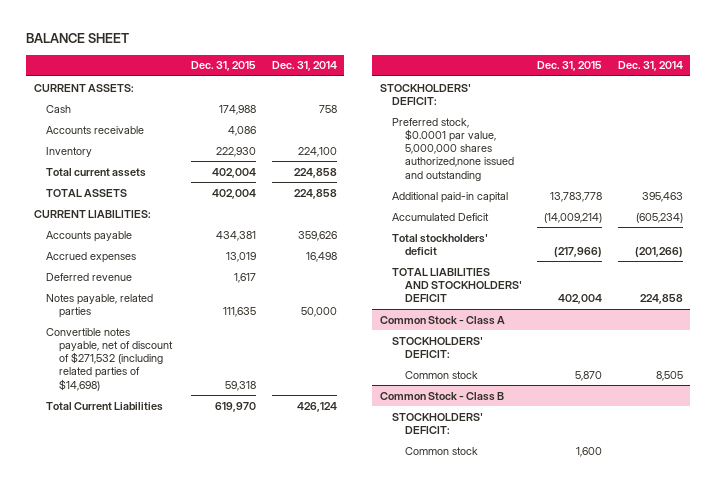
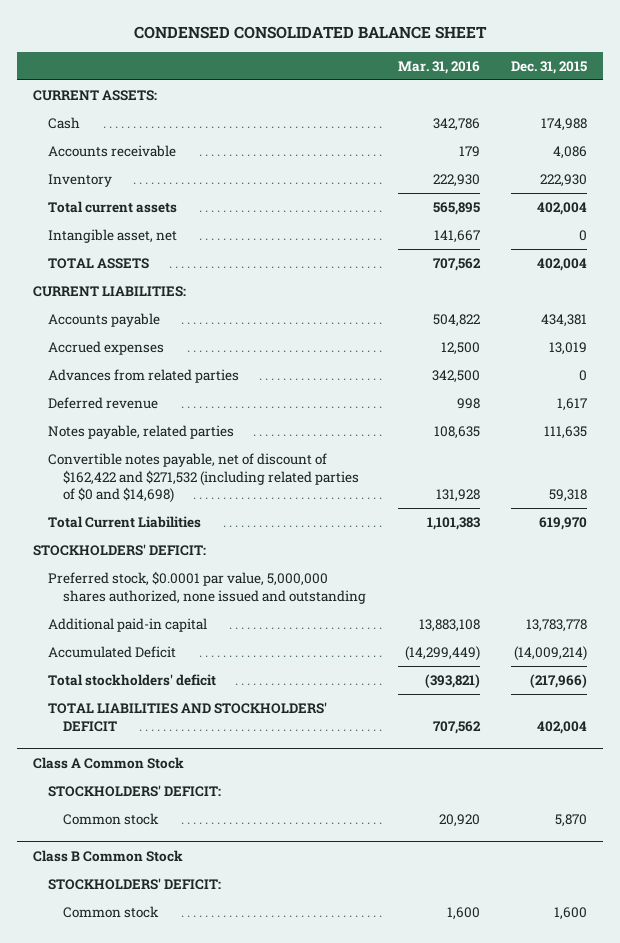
[26,33,130,44] BALANCE SHEET -> [134,25,488,39] CONDENSED CONSOLIDATED BALANCE SHEET
[271,61,337,72] Dec. 31, 2014 -> none
none -> [397,60,480,74] Mar. 31, 2016
none -> [47,229,177,244] Intangible asset, net
none -> [47,369,239,384] Advances from related parties
[46,327,173,391] Convertible notes payable, net of discount of $271,532 (including related parties of $14,698) -> [47,453,360,504] Convertible notes payable, net of discount of $162,422 and $271,532 (including related parties of $0 and $14,698)
[392,117,514,181] Preferred stock, $0.0001 par value, 5,000,000 shares authorized,none issued and outstanding -> [47,571,367,604] Preferred stock, $0.0001 par value, 5,000,000 shares authorized, none issued and outstanding
[379,315,505,325] Common Stock - Class A -> [32,756,184,769] Class A Common Stock
[379,391,504,401] Common Stock - Class B -> [32,849,183,862] Class B Common Stock

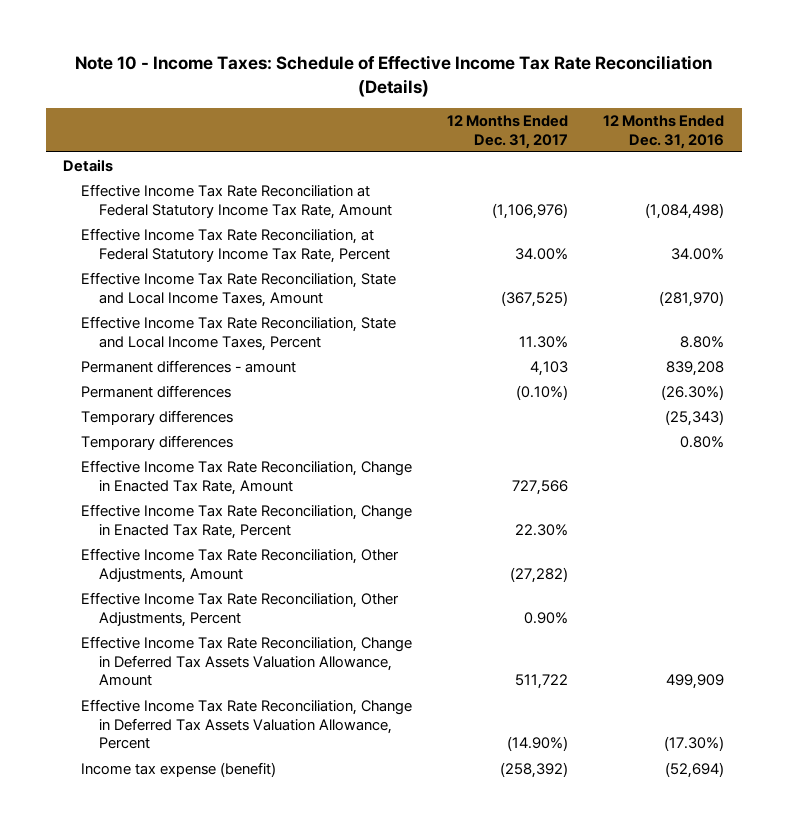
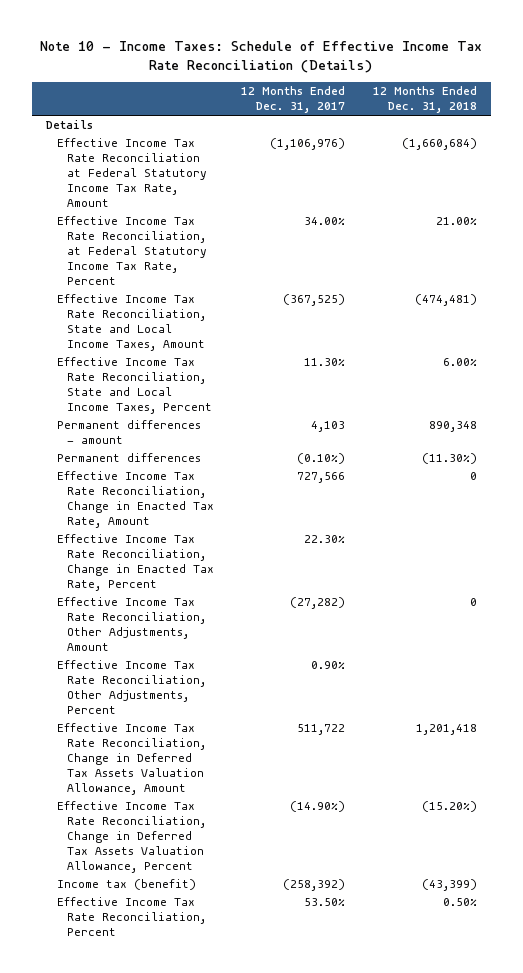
[603,115,725,149] 12 Months Ended Dec. 31, 2016 -> none
none -> [372,86,477,114] 12 Months Ended Dec. 31, 2018
[81,409,234,425] Temporary differences -> none
[81,434,234,450] Temporary differences -> none
[81,761,277,777] Income tax expense (benefit) -> [56,879,196,891] Income tax (benefit)
none -> [56,897,207,937] Effective Income Tax Rate Reconciliation, Percent

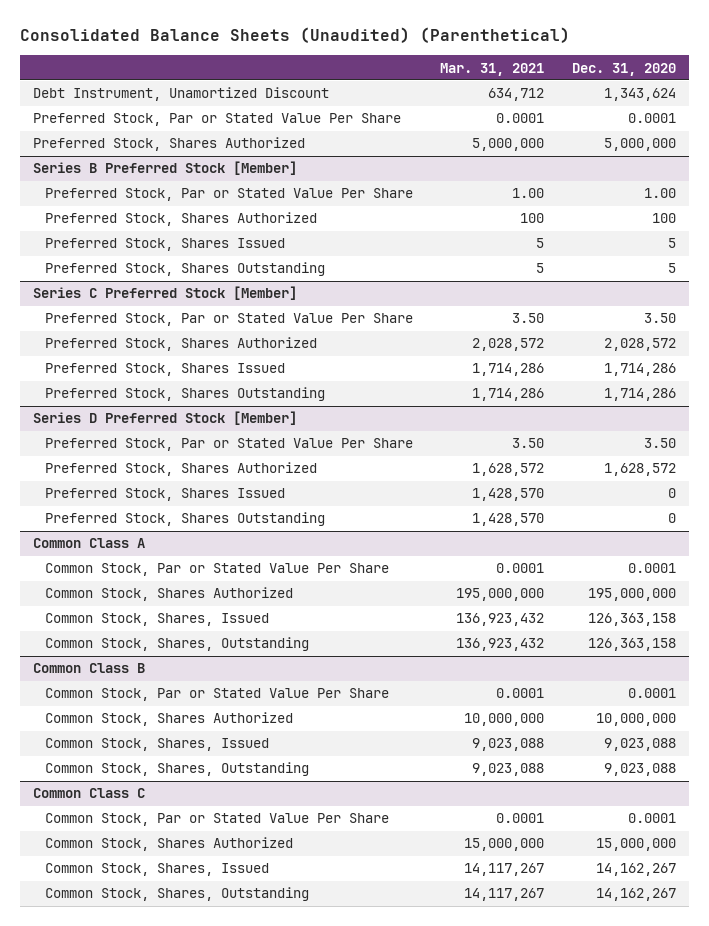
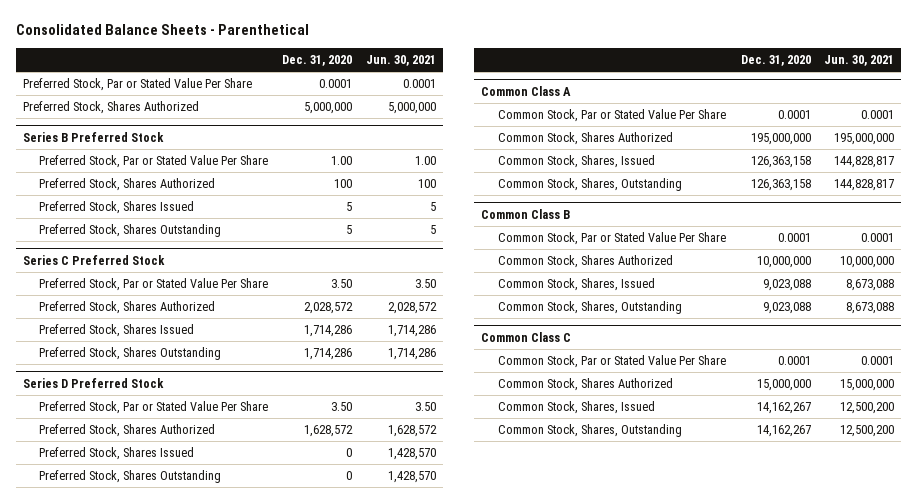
[19,27,570,44] Consolidated Balance Sheets (Unaudited) (Parenthetical) -> [15,24,309,36] Consolidated Balance Sheets - Parenthetical
[440,62,545,76] Mar. 31, 2021 -> none
none -> [365,55,436,67] Jun. 30, 2021
[33,87,330,102] Debt Instrument, Unamortized Discount -> none
[33,161,298,176] Series B Preferred Stock [Member] -> [22,131,164,142] Series B Preferred Stock
[33,286,298,301] Series C Preferred Stock [Member] -> [22,254,165,265] Series C Preferred Stock
[33,411,298,426] Series D Preferred Stock [Member] -> [22,377,164,388] Series D Preferred Stock

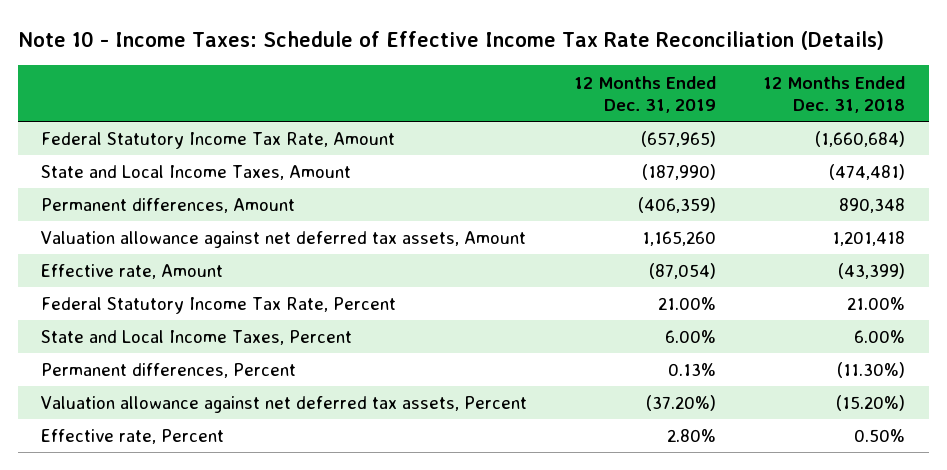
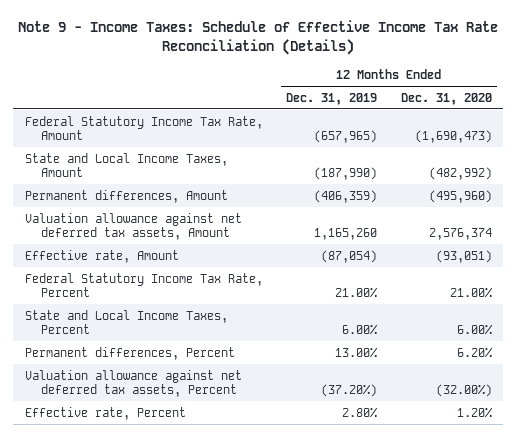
[17,30,884,50] Note 10 - Income Taxes: Schedule of Effective Income Tax Rate Reconciliation (Details) -> [18,20,499,56] Note 9 - Income Taxes: Schedule of Effective Income Tax Rate Reconciliation (Details)
[763,75,906,113] 12 Months Ended Dec. 31, 2018 -> none
none -> [400,92,492,105] Dec. 31, 2020
[668,363,717,377] 0.13% -> [335,346,379,358] 13.00%

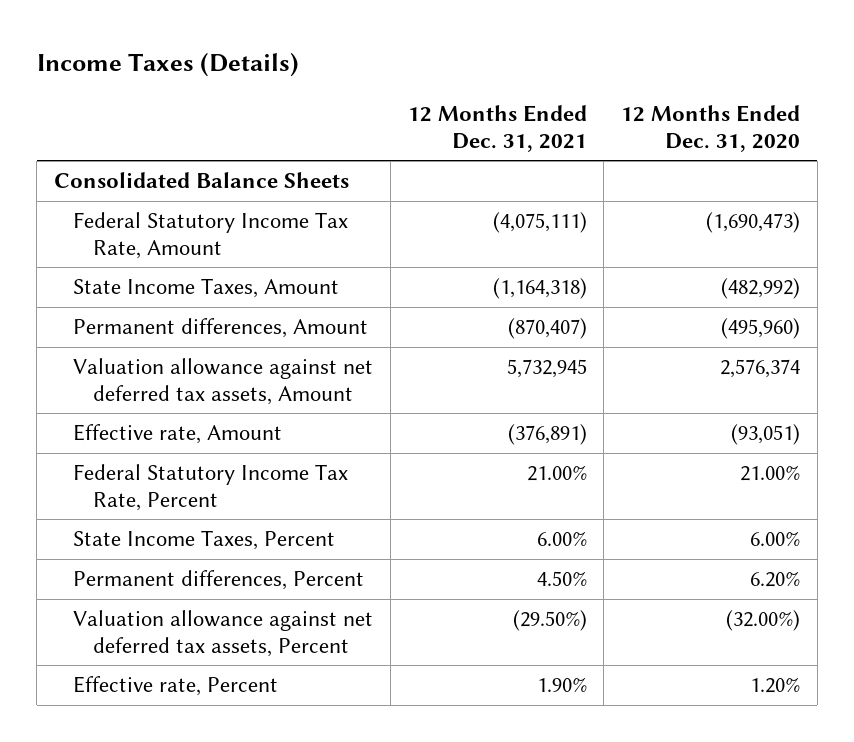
[18,20,499,56] Note 9 - Income Taxes: Schedule of Effective Income Tax Rate Reconciliation (Details) -> [36,52,299,78] Income Taxes (Details)
[286,92,378,105] Dec. 31, 2019 -> none
none -> [407,104,587,152] 12 Months Ended Dec. 31, 2021
none -> [53,172,349,189] Consolidated Balance Sheets
[25,152,229,178] State and Local Income Taxes, Amount -> [73,278,340,299] State Income Taxes, Amount
[25,309,229,335] State and Local Income Taxes, Percent -> [73,530,336,551] State Income Taxes, Percent

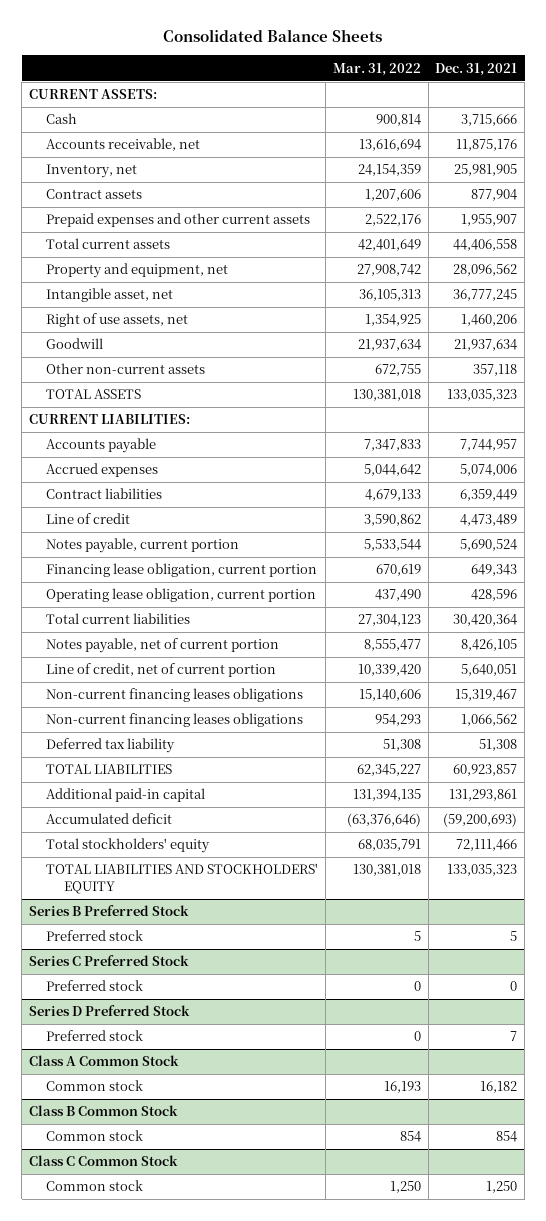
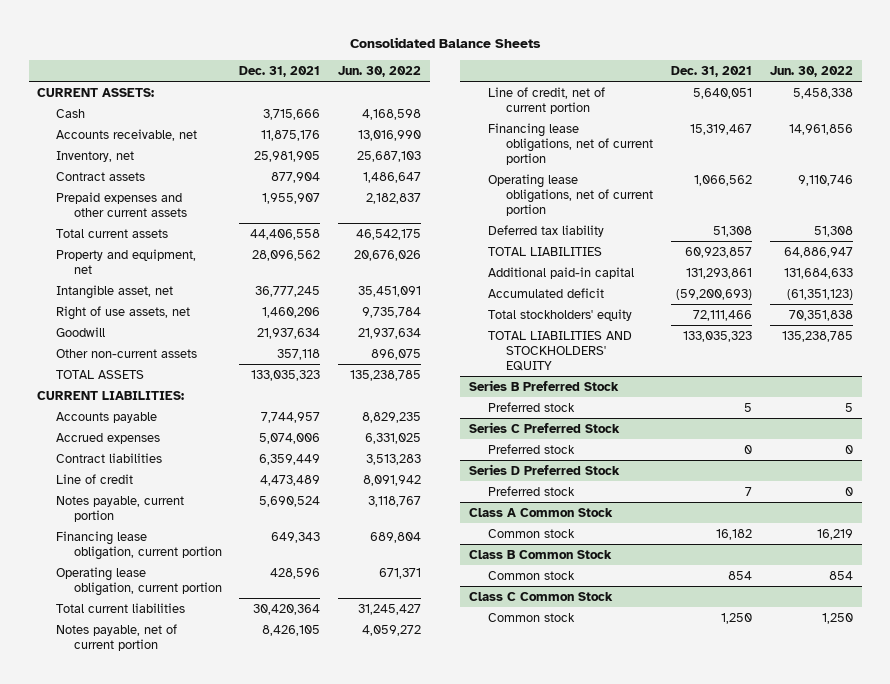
[332,62,421,76] Mar. 31, 2022 -> none
none -> [337,65,421,77] Jun. 30, 2022
[46,688,304,703] Non-current financing leases obligations -> [487,122,653,165] Financing lease obligations, net of current portion
[46,713,304,728] Non-current financing leases obligations -> [487,173,653,216] Operating lease obligations, net of current portion

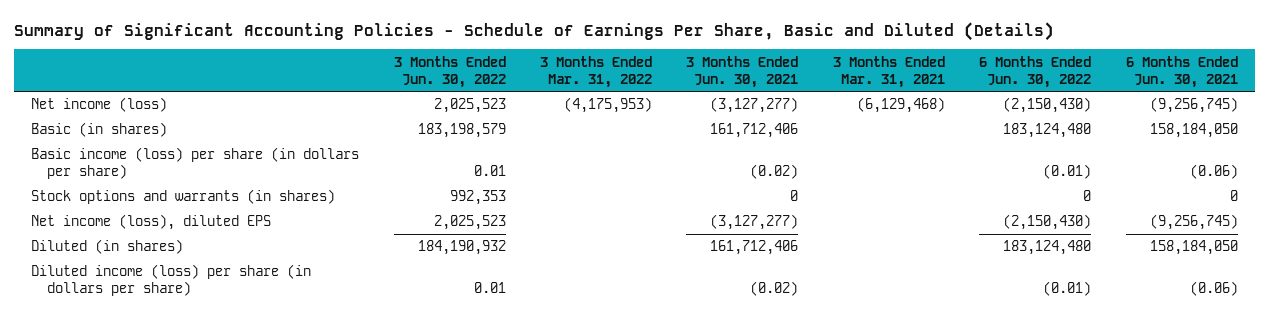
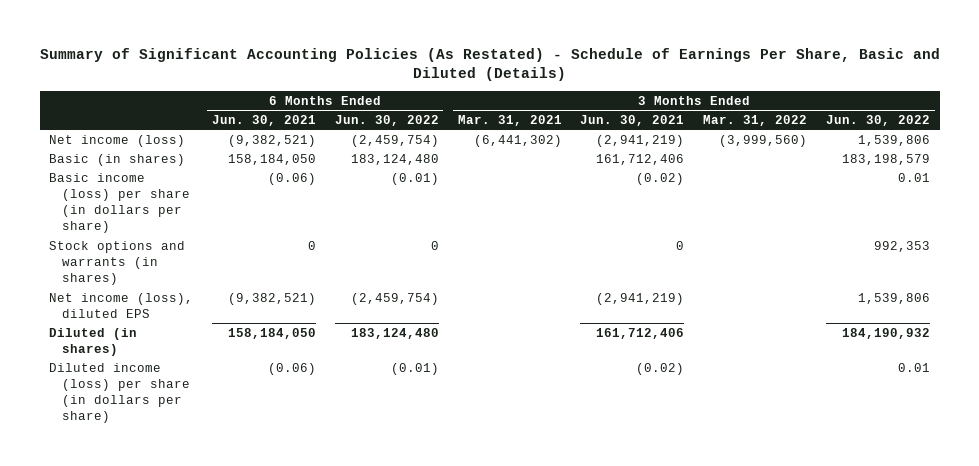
[14,21,1055,41] Summary of Significant Accounting Policies - Schedule of Earnings Per Share, Basic and Diluted (Details) -> [39,47,940,82] Summary of Significant Accounting Policies (As Restated) - Schedule of Earnings Per Share, Basic and Diluted (Details)
[433,98,506,114] 2,025,523 -> [858,134,931,146] 1,539,806
[564,97,653,114] (4,175,953) -> [719,134,808,147] (3,999,560)
[710,97,799,114] (3,127,277) -> [596,134,685,147] (2,941,219)
[856,97,945,114] (6,129,468) -> [473,134,562,147] (6,441,302)
[1003,97,1092,114] (2,150,430) -> [350,134,439,147] (2,459,754)
[1149,97,1238,114] (9,256,745) -> [227,134,316,147] (9,382,521)
[433,215,506,231] 2,025,523 -> [858,292,931,304] 1,539,806
[710,214,799,231] (3,127,277) -> [596,292,685,305] (2,941,219)
[1003,214,1092,231] (2,150,430) -> [350,292,439,305] (2,459,754)
[1149,214,1238,231] (9,256,745) -> [227,292,316,305] (9,382,521)

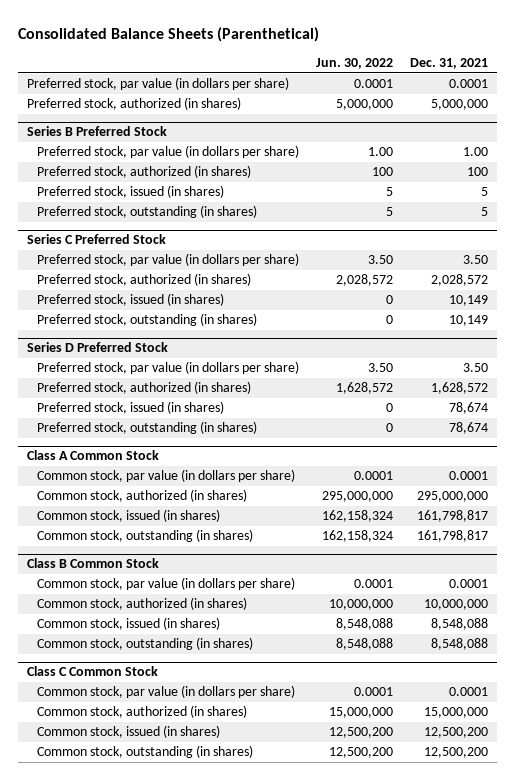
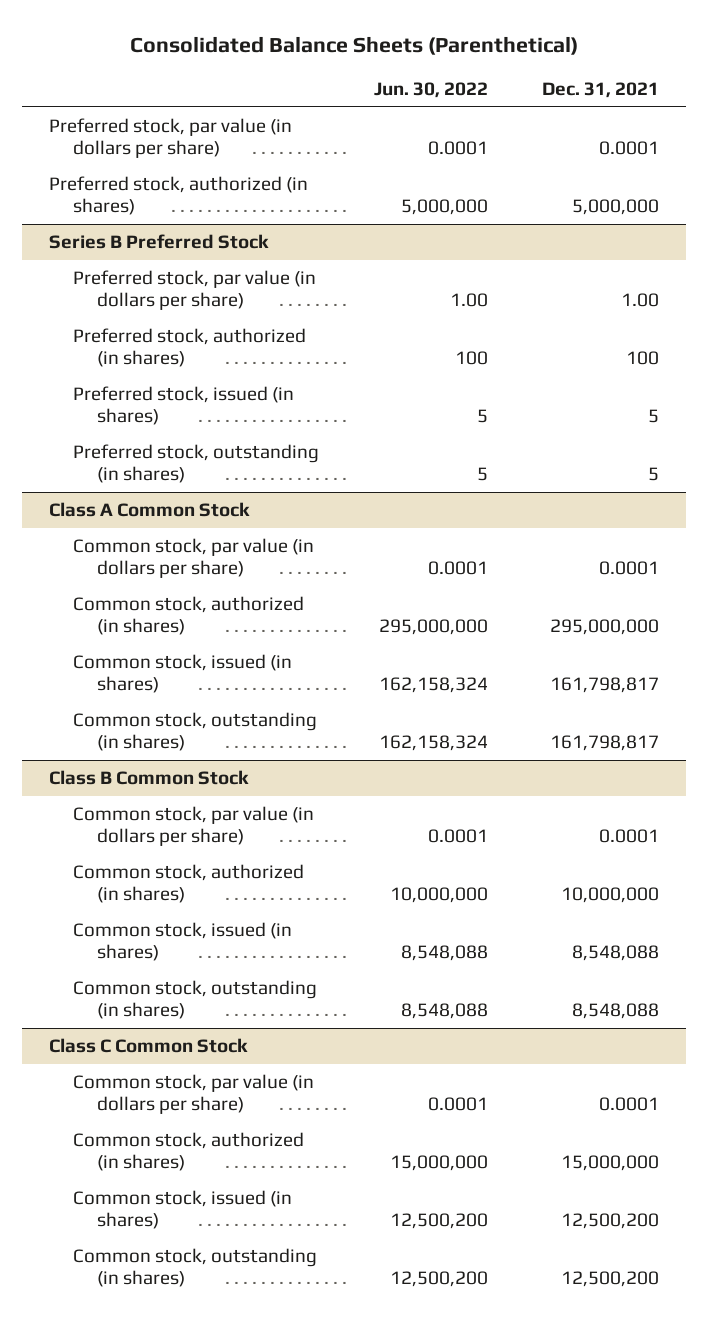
[26,234,166,245] Series C Preferred Stock -> none
[37,253,300,267] Preferred stock, par value (in dollars per share) -> none
[37,273,252,287] Preferred stock, authorized (in shares) -> none
[37,293,225,307] Preferred stock, issued (in shares) -> none
[37,313,258,327] Preferred stock, outstanding (in shares) -> none
[26,342,168,353] Series D Preferred Stock -> none
[37,361,300,375] Preferred stock, par value (in dollars per share) -> none
[37,381,252,395] Preferred stock, authorized (in shares) -> none
[37,401,225,415] Preferred stock, issued (in shares) -> none
[37,421,258,435] Preferred stock, outstanding (in shares) -> none

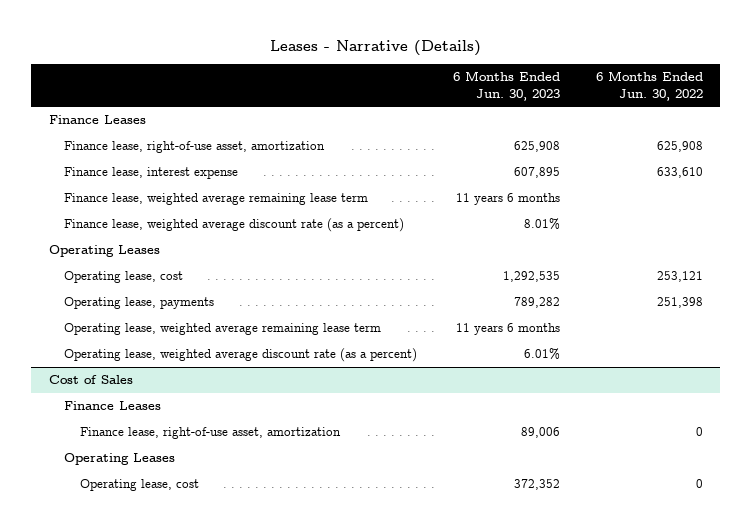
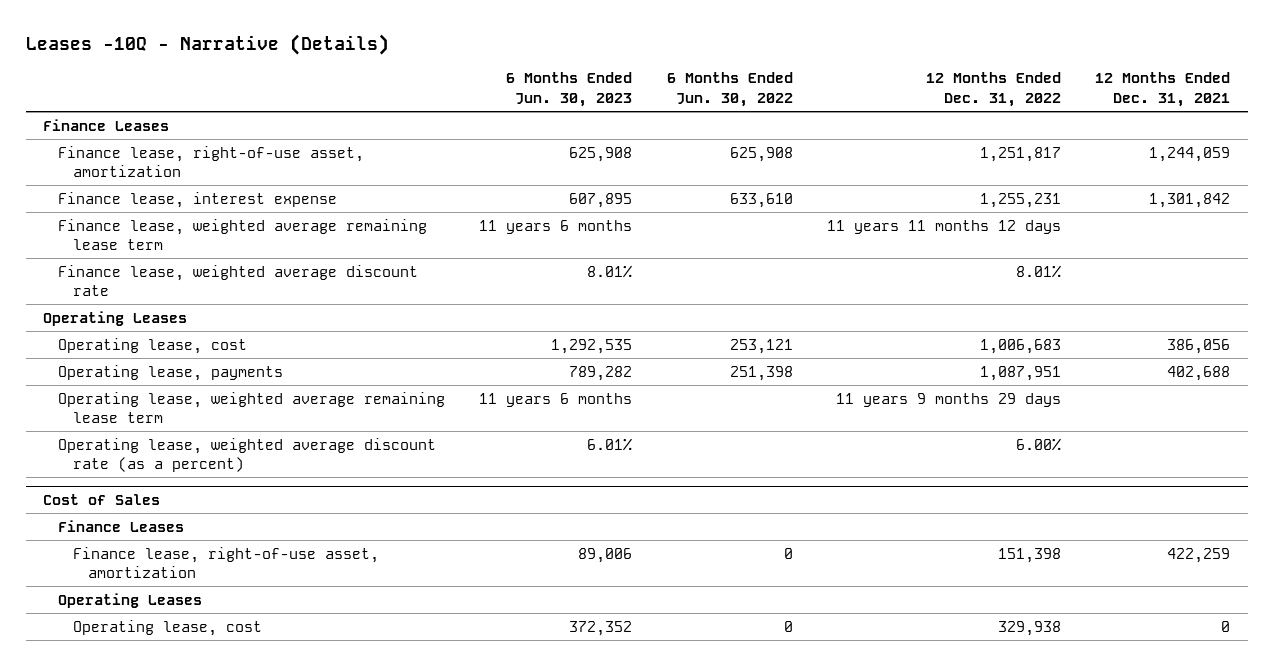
[269,39,481,56] Leases - Narrative (Details) -> [25,33,389,55] Leases -10Q - Narrative (Details)
none -> [926,72,1062,108] 12 Months Ended Dec. 31, 2022
none -> [1095,72,1231,108] 12 Months Ended Dec. 31, 2021
[64,218,405,233] Finance lease, weighted average discount rate (as a percent) -> [58,264,419,297] Finance lease, weighted average discount rate

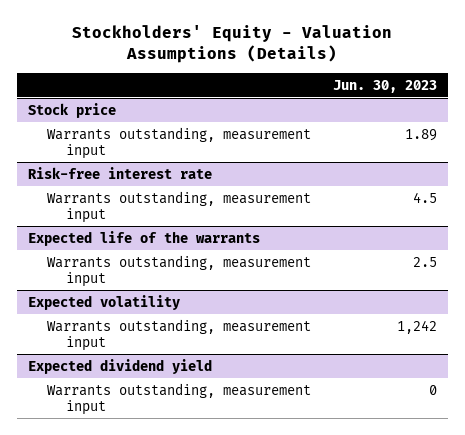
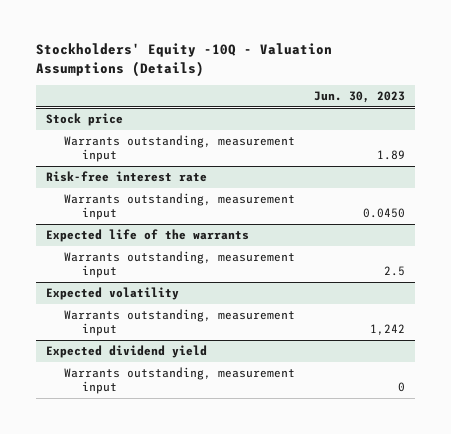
[72,24,393,64] Stockholders' Equity - Valuation Assumptions (Details) -> [35,43,332,77] Stockholders' Equity -10Q - Valuation Assumptions (Details)
[413,191,438,203] 4.5 -> [363,208,406,219] 0.0450

